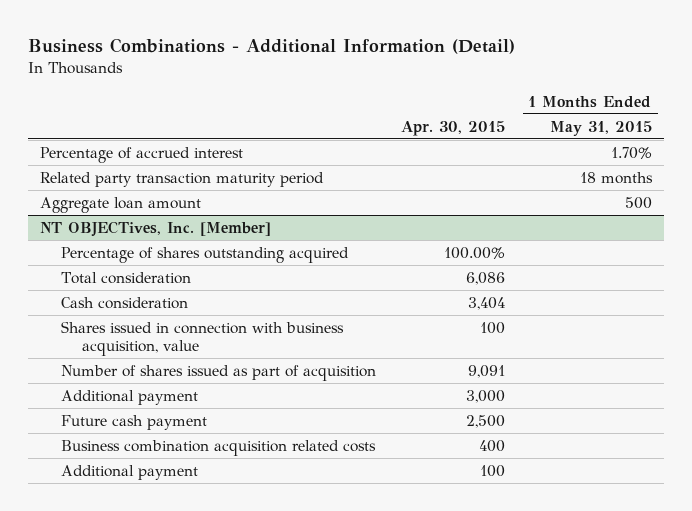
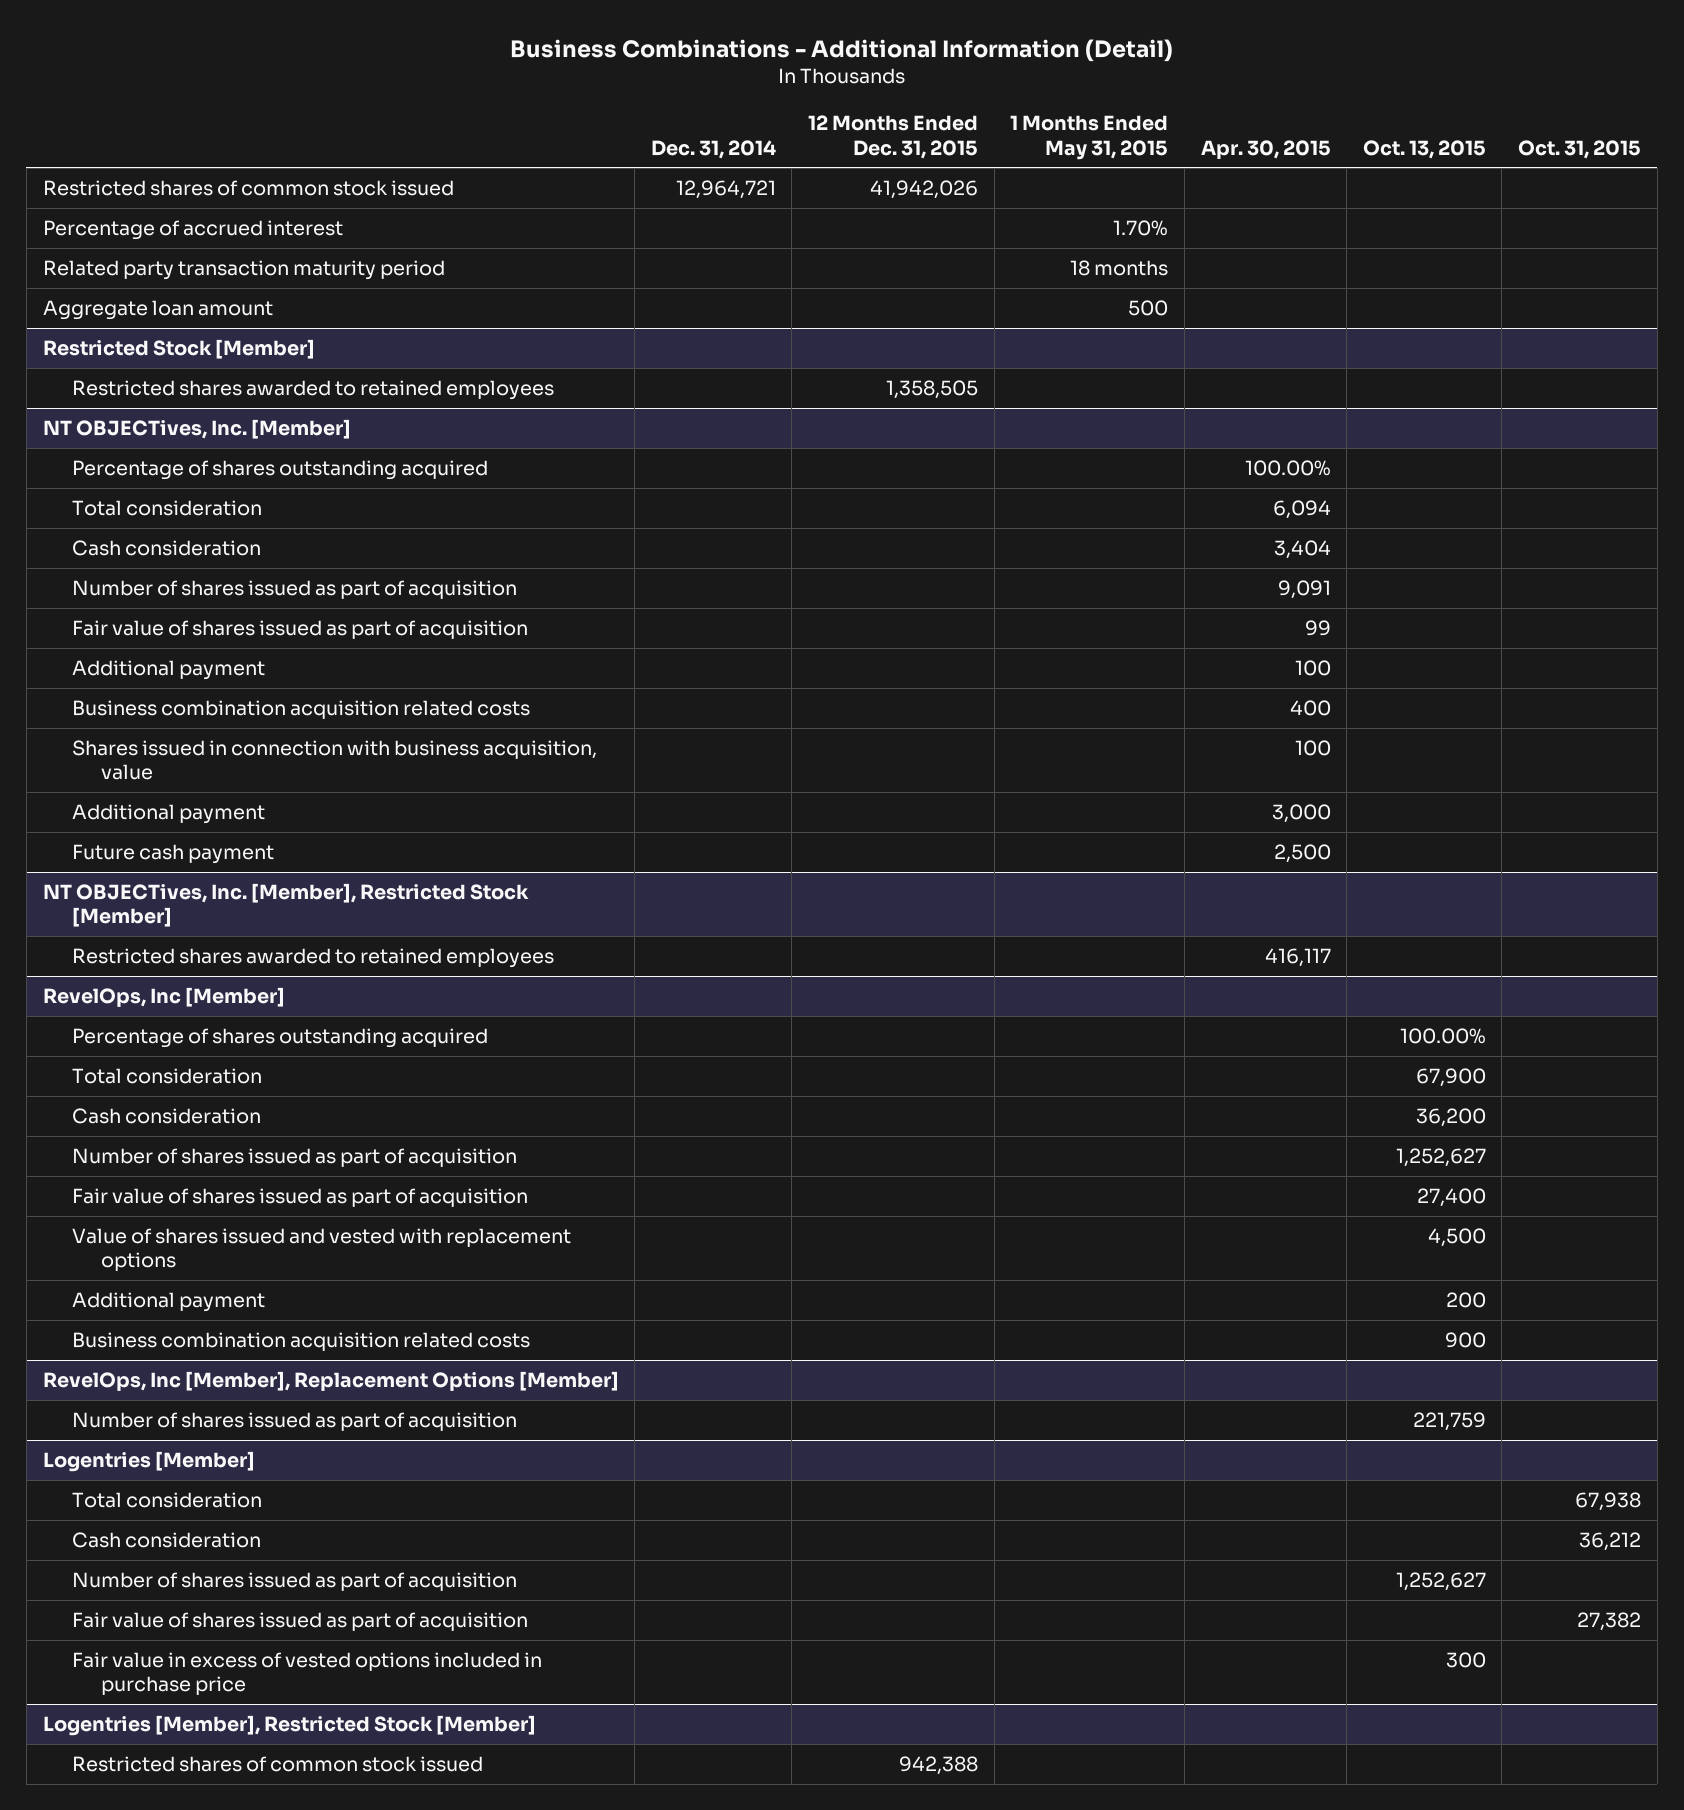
none -> [650,139,776,159] Dec. 31, 2014
none -> [808,115,979,159] 12 Months Ended Dec. 31, 2015
none -> [1362,139,1486,159] Oct. 13, 2015
none -> [1518,139,1642,159] Oct. 31, 2015
none -> [42,180,454,197] Restricted shares of common stock issued
none -> [42,339,315,360] Restricted Stock [Member]
none -> [71,380,554,401] Restricted shares awarded to retained employees
[465,271,505,285] 6,086 -> [1272,500,1331,520] 6,094
none -> [71,620,528,640] Fair value of shares issued as part of acquisition
[61,464,199,480] Additional payment -> [71,660,265,681] Additional payment
[61,439,377,456] Business combination acquisition related costs -> [71,700,530,720] Business combination acquisition related costs
[61,320,345,357] Shares issued in connection with business acquisition, value -> [71,740,597,781] Shares issued in connection with business acquisition, value
none -> [42,883,529,928] NT OBJECTives, Inc. [Member], Restricted Stock [Member]
none -> [71,948,554,969] Restricted shares awarded to retained employees
none -> [42,987,285,1008] RevelOps, Inc [Member]
none -> [71,1028,488,1049] Percentage of shares outstanding acquired
none -> [71,1068,262,1085] Total consideration
none -> [71,1108,261,1125] Cash consideration
none -> [71,1148,517,1168] Number of shares issued as part of acquisition
none -> [71,1188,528,1208] Fair value of shares issued as part of acquisition
none -> [71,1228,571,1272] Value of shares issued and vested with replacement options
none -> [71,1292,265,1313] Additional payment
none -> [71,1332,530,1352] Business combination acquisition related costs
none -> [42,1371,619,1392] RevelOps, Inc [Member], Replacement Options [Member]
none -> [71,1412,517,1432] Number of shares issued as part of acquisition
none -> [42,1451,255,1473] Logentries [Member]
none -> [71,1492,262,1509] Total consideration
none -> [71,1532,261,1549] Cash consideration
none -> [71,1572,517,1592] Number of shares issued as part of acquisition
none -> [71,1612,528,1632] Fair value of shares issued as part of acquisition
none -> [71,1652,542,1696] Fair value in excess of vested options included in purchase price
none -> [42,1715,536,1737] Logentries [Member], Restricted Stock [Member]
none -> [71,1756,483,1773] Restricted shares of common stock issued

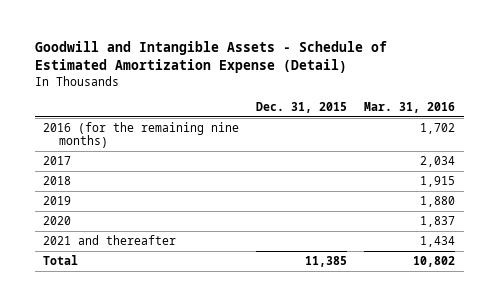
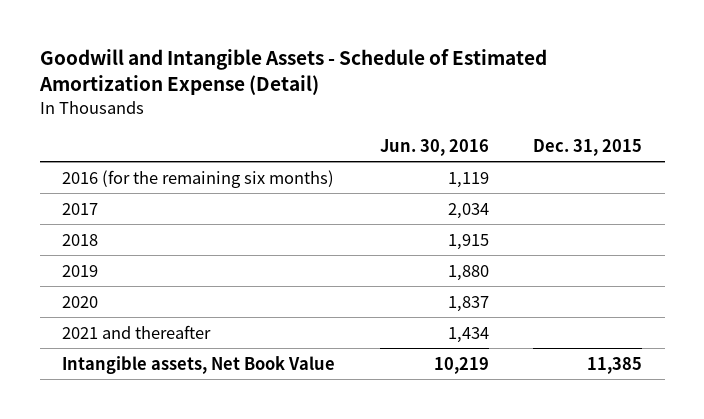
[364,101,456,113] Mar. 31, 2016 -> none
none -> [379,138,489,156] Jun. 30, 2016
[43,121,240,149] 2016 (for the remaining nine months) -> [61,169,334,188] 2016 (for the remaining six months)
[43,254,79,265] Total -> [61,355,335,374] Intangible assets, Net Book Value

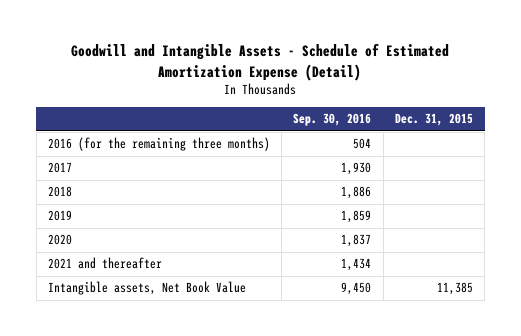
[379,138,489,156] Jun. 30, 2016 -> none
none -> [293,113,372,127] Sep. 30, 2016
[61,169,334,188] 2016 (for the remaining six months) -> [48,137,271,152] 2016 (for the remaining three months)

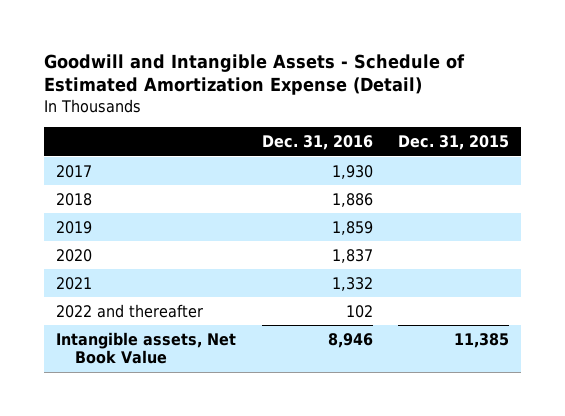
[293,113,372,127] Sep. 30, 2016 -> none
none -> [261,135,373,151] Dec. 31, 2016
[48,137,271,152] 2016 (for the remaining three months) -> none
none -> [56,276,93,290] 2021
[48,257,163,270] 2021 and thereafter -> [56,303,204,318] 2022 and thereafter

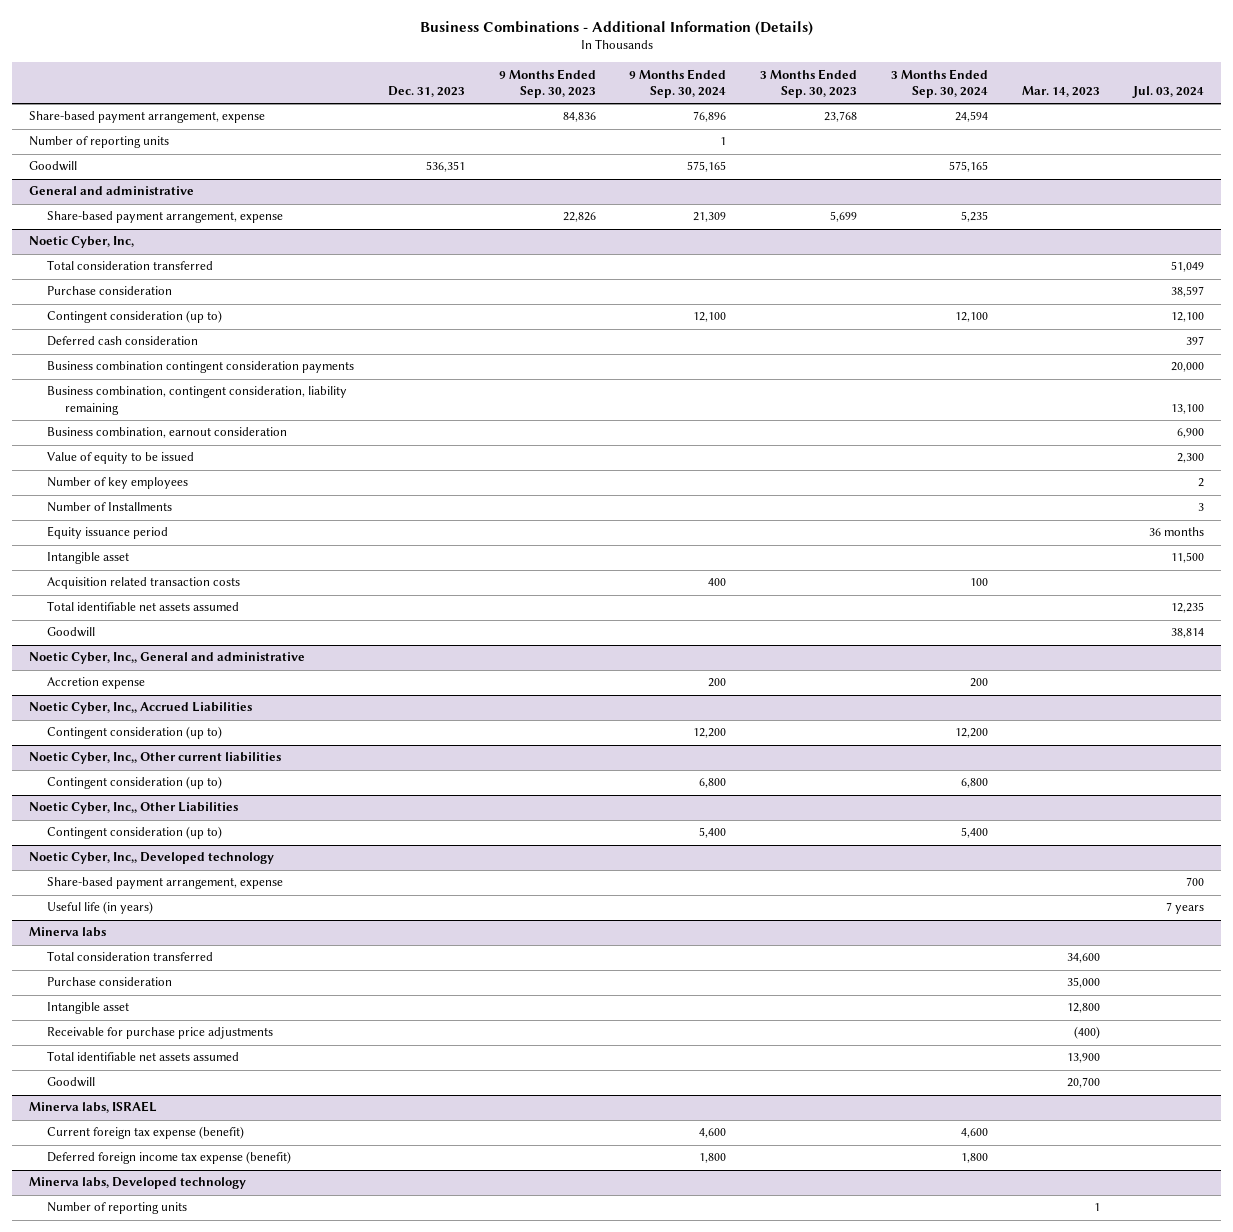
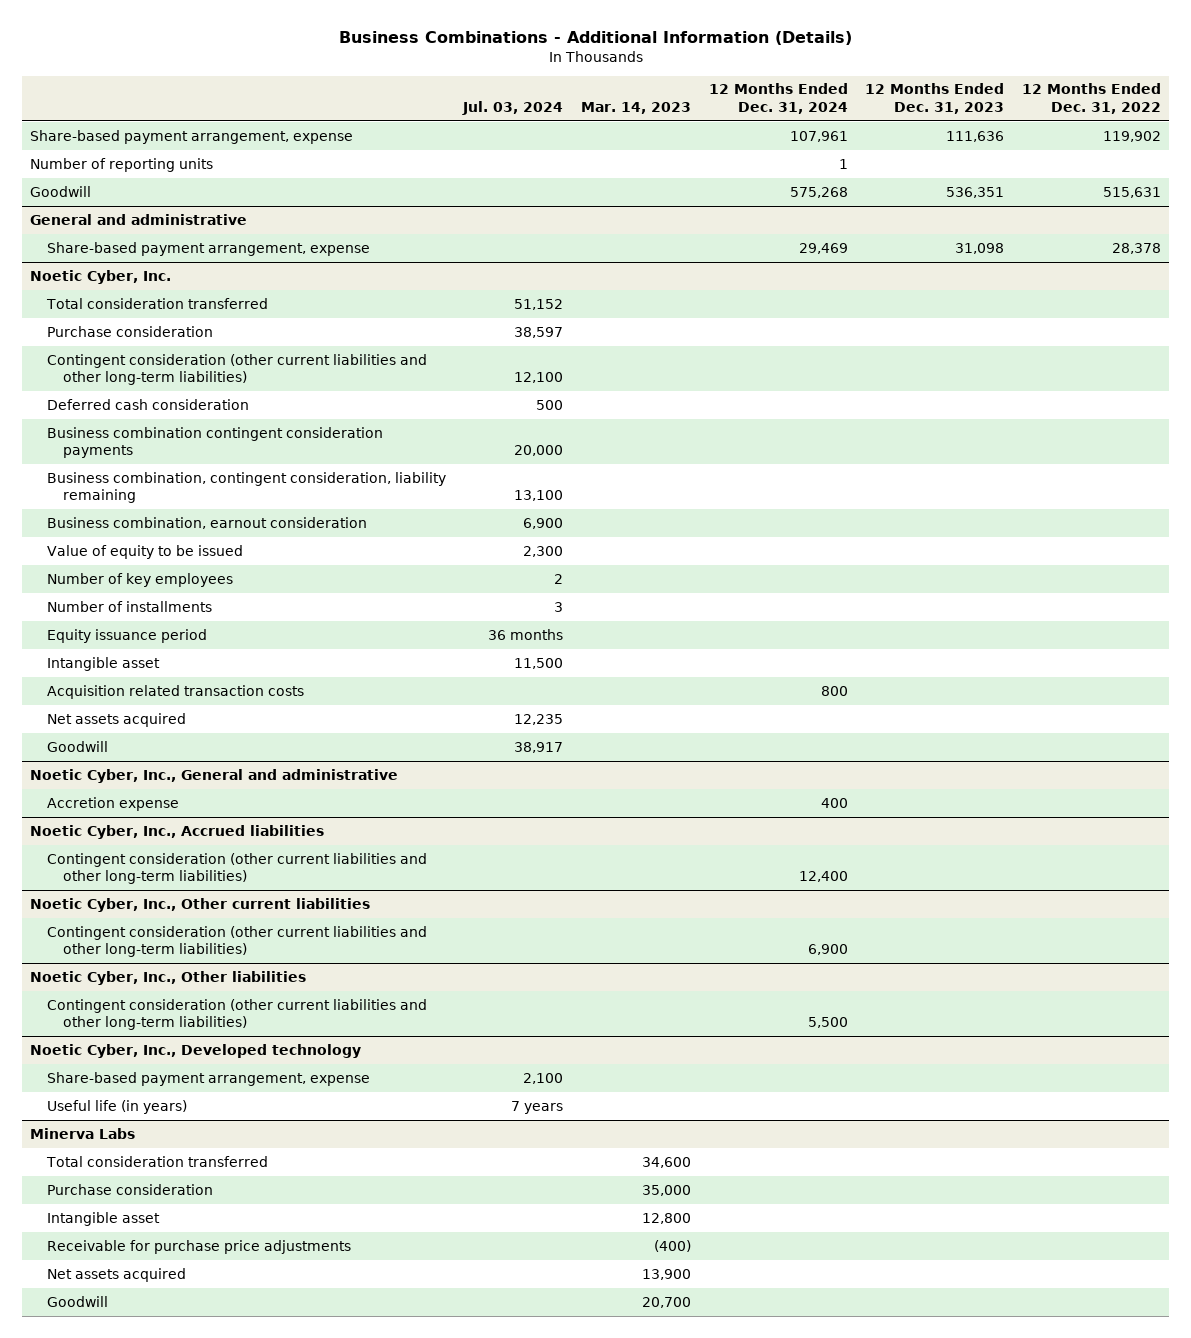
[387,86,465,98] Dec. 31, 2023 -> none
[498,68,596,99] 9 Months Ended Sep. 30, 2023 -> none
[629,68,727,99] 9 Months Ended Sep. 30, 2024 -> none
[760,68,858,99] 3 Months Ended Sep. 30, 2023 -> none
[890,68,988,99] 3 Months Ended Sep. 30, 2024 -> none
none -> [708,83,848,114] 12 Months Ended Dec. 31, 2024
none -> [865,83,1005,114] 12 Months Ended Dec. 31, 2023
none -> [1021,83,1161,114] 12 Months Ended Dec. 31, 2022
[28,236,134,249] Noetic Cyber, Inc, -> [30,269,172,284] Noetic Cyber, Inc.
[1171,261,1205,273] 51,049 -> [514,298,564,310] 51,152
[47,310,223,324] Contingent consideration (up to) -> [46,353,427,386] Contingent consideration (other current liabilities and other long-term liabilities)
[1186,336,1205,346] 397 -> [536,399,564,410] 500
[47,502,173,513] Number of Installments -> [46,600,212,612] Number of installments
[47,601,240,612] Total identifiable net assets assumed -> [46,712,186,727] Net assets acquired
[1171,628,1205,639] 38,814 -> [514,741,564,753] 38,917
[28,652,305,665] Noetic Cyber, Inc,, General and administrative -> [30,768,399,783] Noetic Cyber, Inc., General and administrative
[28,702,252,715] Noetic Cyber, Inc,, Accrued Liabilities -> [30,824,325,839] Noetic Cyber, Inc., Accrued liabilities
[47,726,223,740] Contingent consideration (up to) -> [46,852,427,885] Contingent consideration (other current liabilities and other long-term liabilities)
[28,752,281,765] Noetic Cyber, Inc,, Other current liabilities -> [30,897,371,912] Noetic Cyber, Inc., Other current liabilities
[47,776,223,790] Contingent consideration (up to) -> [46,925,427,958] Contingent consideration (other current liabilities and other long-term liabilities)
[28,802,238,815] Noetic Cyber, Inc,, Other Liabilities -> [30,970,307,985] Noetic Cyber, Inc., Other liabilities
[47,826,223,840] Contingent consideration (up to) -> [46,998,427,1031] Contingent consideration (other current liabilities and other long-term liabilities)
[28,852,274,865] Noetic Cyber, Inc,, Developed technology -> [30,1043,362,1058] Noetic Cyber, Inc., Developed technology
[1186,877,1205,887] 700 -> [523,1072,564,1084] 2,100
[28,927,106,938] Minerva labs -> [30,1127,136,1139] Minerva Labs
[47,1051,240,1062] Total identifiable net assets assumed -> [46,1267,186,1282] Net assets acquired
[28,1101,157,1114] Minerva labs, ISRAEL -> none
[47,1126,245,1140] Current foreign tax expense (benefit) -> none
[47,1151,292,1165] Deferred foreign income tax expense (benefit) -> none
[28,1177,246,1190] Minerva labs, Developed technology -> none
[47,1202,188,1215] Number of reporting units -> none

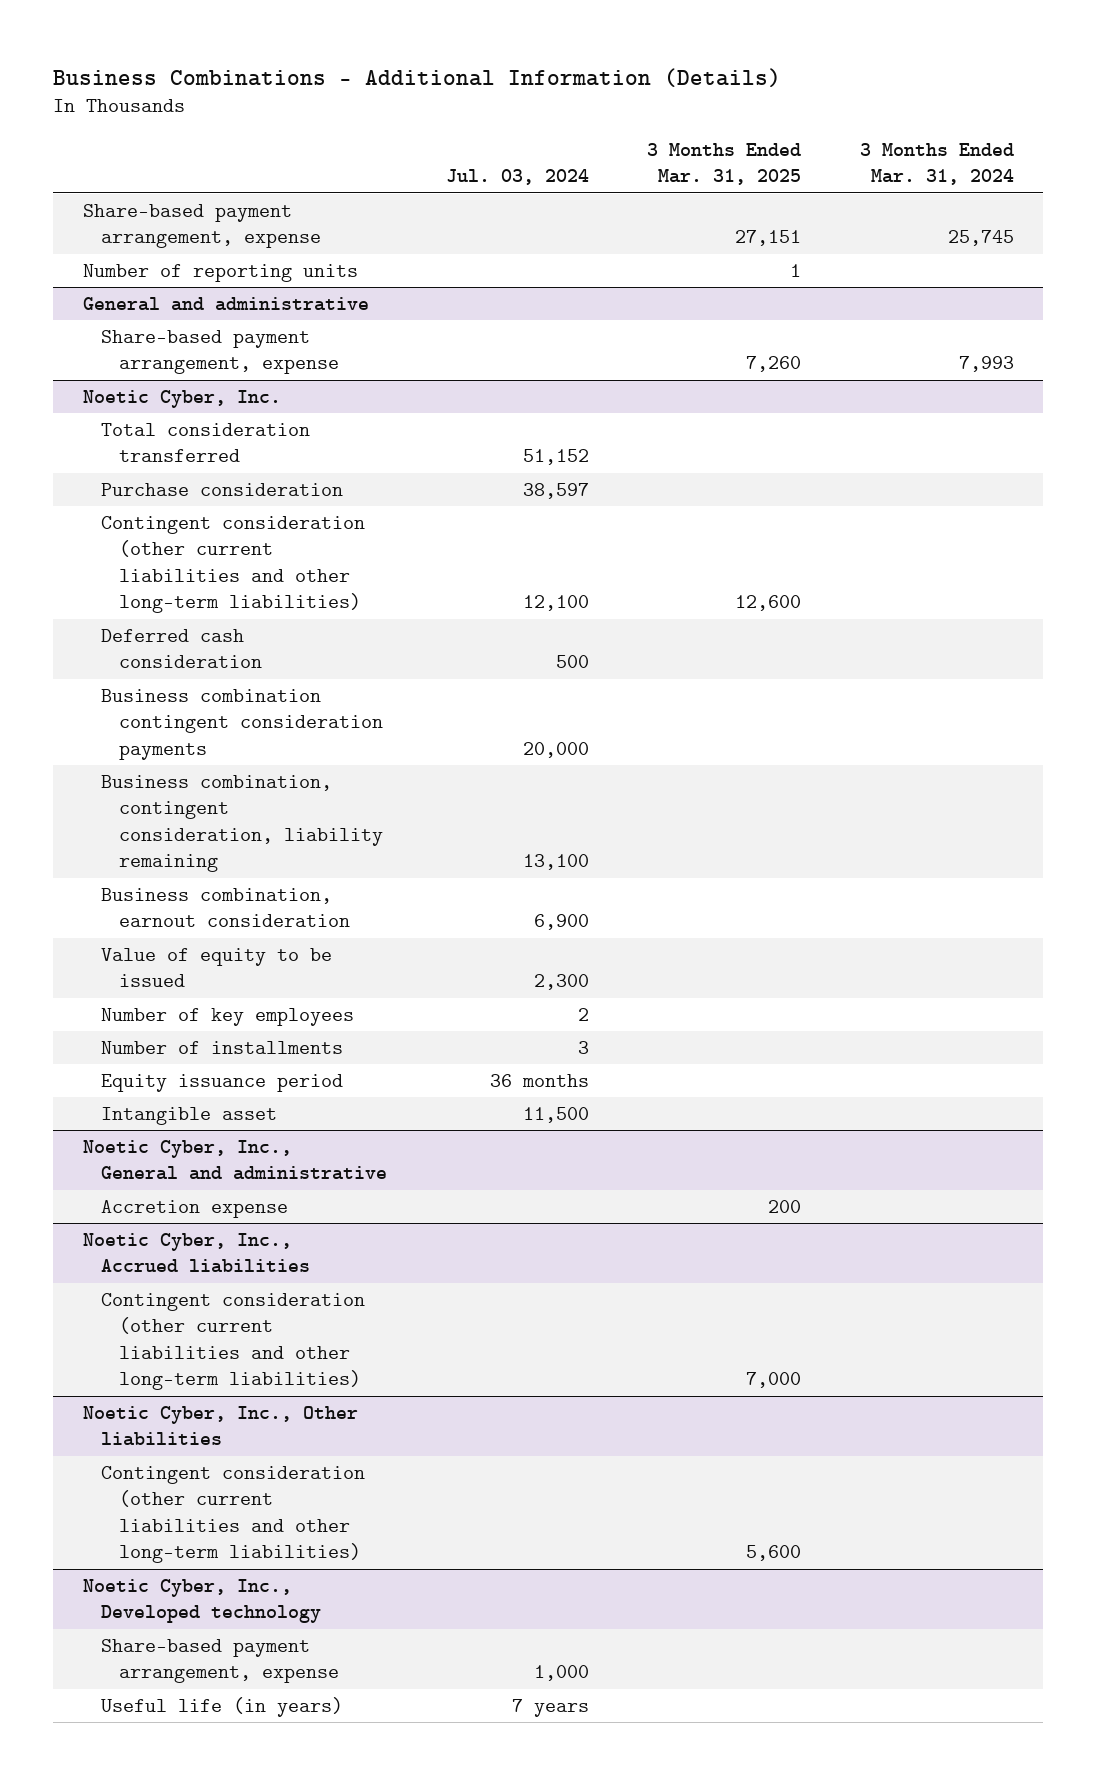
[580,101,691,114] Mar. 14, 2023 -> none
[708,83,848,114] 12 Months Ended Dec. 31, 2024 -> none
[865,83,1005,114] 12 Months Ended Dec. 31, 2023 -> none
[1021,83,1161,114] 12 Months Ended Dec. 31, 2022 -> none
none -> [647,142,802,186] 3 Months Ended Mar. 31, 2025
none -> [859,142,1014,186] 3 Months Ended Mar. 31, 2024
[30,185,92,197] Goodwill -> none
[46,684,304,699] Acquisition related transaction costs -> none
[46,712,186,727] Net assets acquired -> none
[46,740,108,752] Goodwill -> none
[30,897,371,912] Noetic Cyber, Inc., Other current liabilities -> none
[46,925,427,958] Contingent consideration (other current liabilities and other long-term liabilities) -> none
[523,1072,564,1084] 2,100 -> [533,1665,589,1682] 1,000
[30,1127,136,1139] Minerva Labs -> none
[45,1155,268,1167] Total consideration transferred -> none
[46,1183,213,1195] Purchase consideration -> none
[46,1211,160,1226] Intangible asset -> none
[46,1239,351,1254] Receivable for purchase price adjustments -> none
[46,1267,186,1282] Net assets acquired -> none
[46,1295,108,1307] Goodwill -> none

